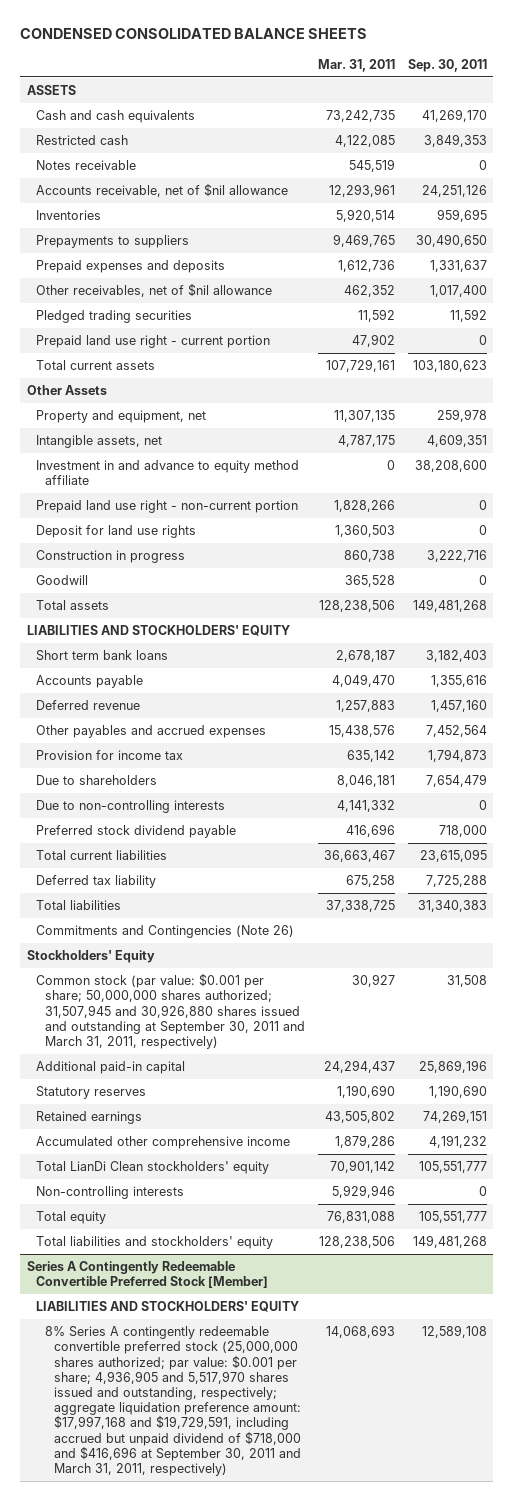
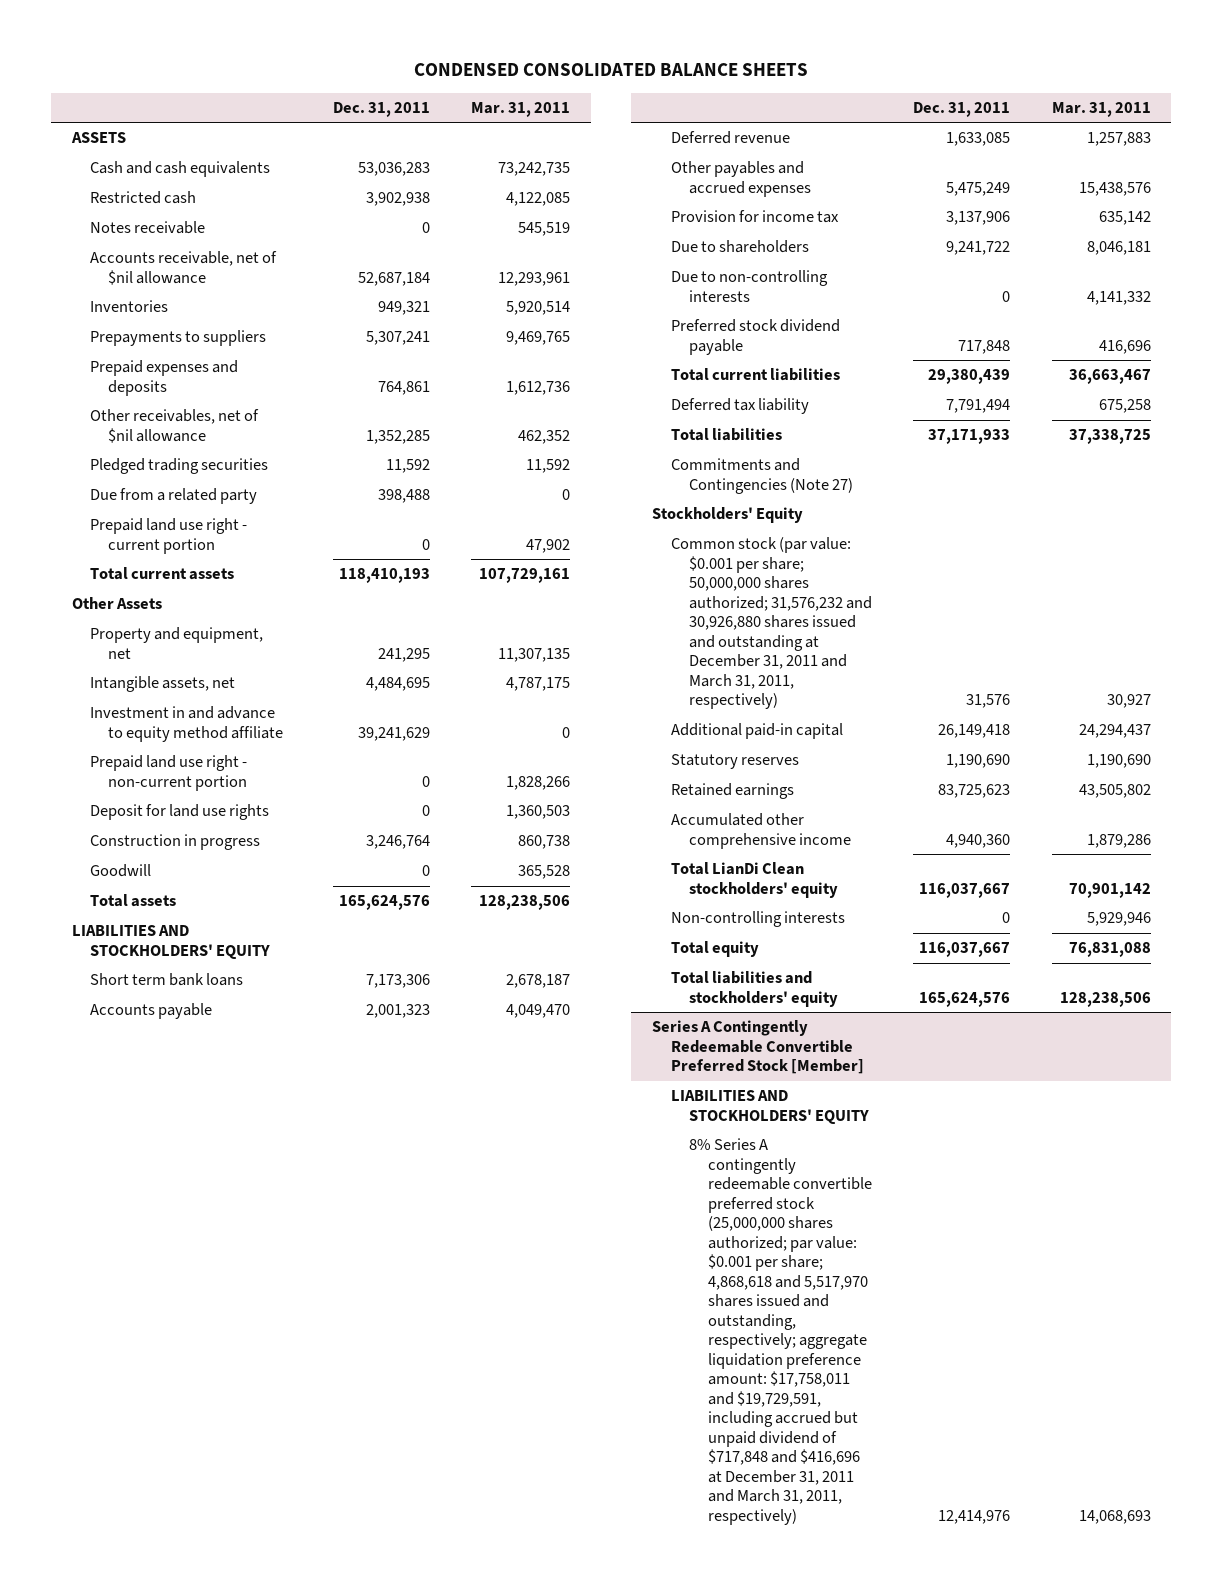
[407,58,487,72] Sep. 30, 2011 -> none
none -> [332,101,430,117] Dec. 31, 2011
none -> [90,488,258,505] Due from a related party
[35,925,294,939] Commitments and Contingencies (Note 26) -> [670,458,854,494] Commitments and Contingencies (Note 27)
[35,973,305,1049] Common stock (par value: $0.001 per share; 50,000,000 shares authorized; 31,507,945 and 30,926,880 shares issued and outstanding at September 30, 2011 and March 31, 2011, respectively) -> [670,537,873,710] Common stock (par value: $0.001 per share; 50,000,000 shares authorized; 31,576,232 and 30,926,880 shares issued and outstanding at December 31, 2011 and March 31, 2011, respectively)
[44,1326,301,1477] 8% Series A contingently redeemable convertible preferred stock (25,000,000 shares authorized; par value: $0.001 per share; 4,936,905 and 5,517,970 shares issued and outstanding, respectively; aggregate liquidation preference amount: $17,997,168 and $19,729,591, including accrued but unpaid dividend of $718,000 and $416,696 at September 30, 2011 and March 31, 2011, respectively) -> [689,1138,872,1525] 8% Series A contingently redeemable convertible preferred stock (25,000,000 shares authorized; par value: $0.001 per share; 4,868,618 and 5,517,970 shares issued and outstanding, respectively; aggregate liquidation preference amount: $17,758,011 and $19,729,591, including accrued but unpaid dividend of $717,848 and $416,696 at December 31, 2011 and March 31, 2011, respectively)

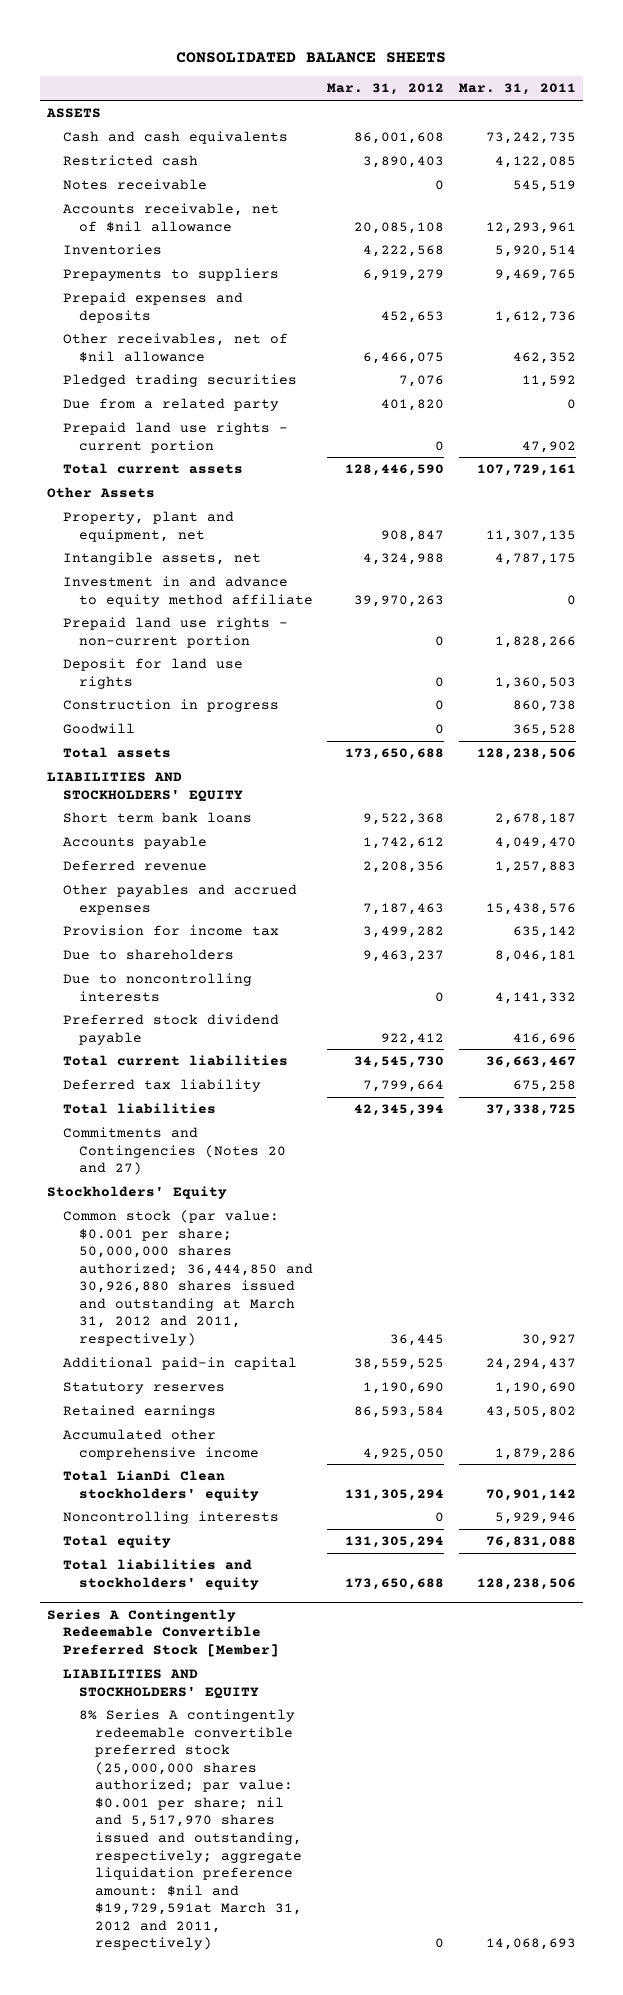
[414,63,809,77] CONDENSED CONSOLIDATED BALANCE SHEETS -> [176,52,447,64] CONSOLIDATED BALANCE SHEETS
[332,101,430,117] Dec. 31, 2011 -> none
none -> [327,83,445,96] Mar. 31, 2012
[90,518,248,554] Prepaid land use right - current portion -> [63,422,289,453] Prepaid land use rights - current portion
[90,627,264,659] Property and equipment, net -> [63,511,235,542] Property, plant and equipment, net
[90,755,248,791] Prepaid land use right - non-current portion -> [63,617,289,648] Prepaid land use rights - non-current portion
[670,270,828,302] Due to non-controlling interests -> [63,973,253,1002] Due to noncontrolling interests
[670,458,854,494] Commitments and Contingencies (Note 27) -> [63,1127,287,1176] Commitments and Contingencies (Notes 20 and 27)
[670,537,873,710] Common stock (par value: $0.001 per share; 50,000,000 shares authorized; 31,576,232 and 30,926,880 shares issued and outstanding at December 31, 2011 and March 31, 2011, respectively) -> [63,1210,314,1346] Common stock (par value: $0.001 per share; 50,000,000 shares authorized; 36,444,850 and 30,926,880 shares issued and outstanding at March 31, 2012 and 2011, respectively)
[670,911,845,928] Non-controlling interests -> [63,1511,280,1525] Noncontrolling interests
[689,1138,872,1525] 8% Series A contingently redeemable convertible preferred stock (25,000,000 shares authorized; par value: $0.001 per share; 4,868,618 and 5,517,970 shares issued and outstanding, respectively; aggregate liquidation preference amount: $17,758,011 and $19,729,591, including accrued but unpaid dividend of $717,848 and $416,696 at December 31, 2011 and March 31, 2011, respectively) -> [79,1709,303,1951] 8% Series A contingently redeemable convertible preferred stock (25,000,000 shares authorized; par value: $0.001 per share; nil and 5,517,970 shares issued and outstanding, respectively; aggregate liquidation preference amount: $nil and $19,729,591at March 31, 2012 and 2011, respectively)

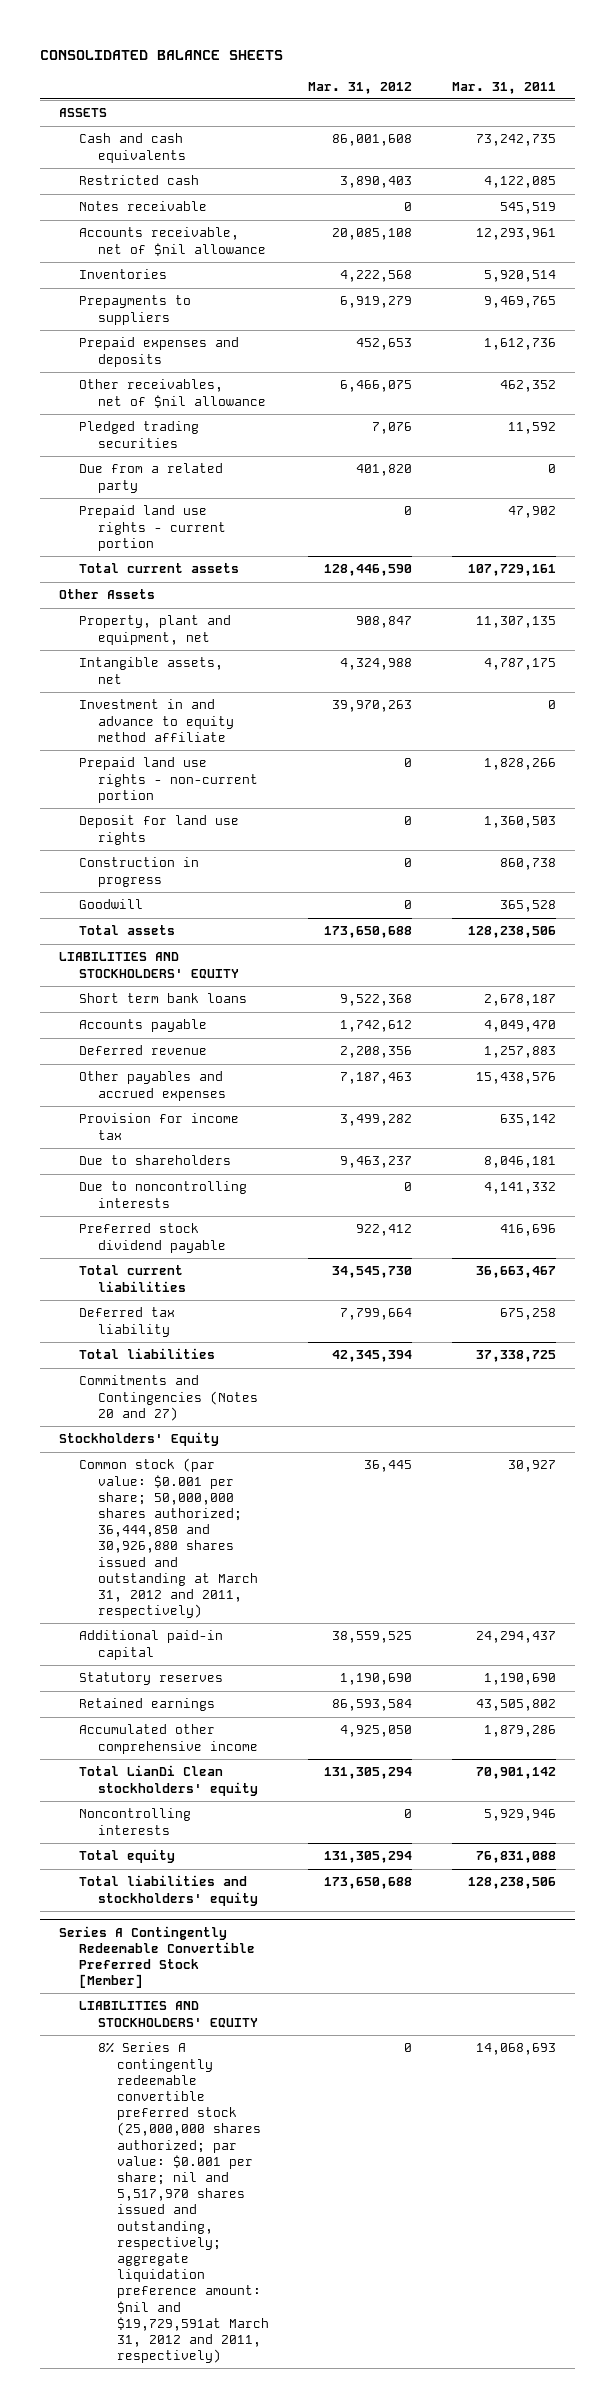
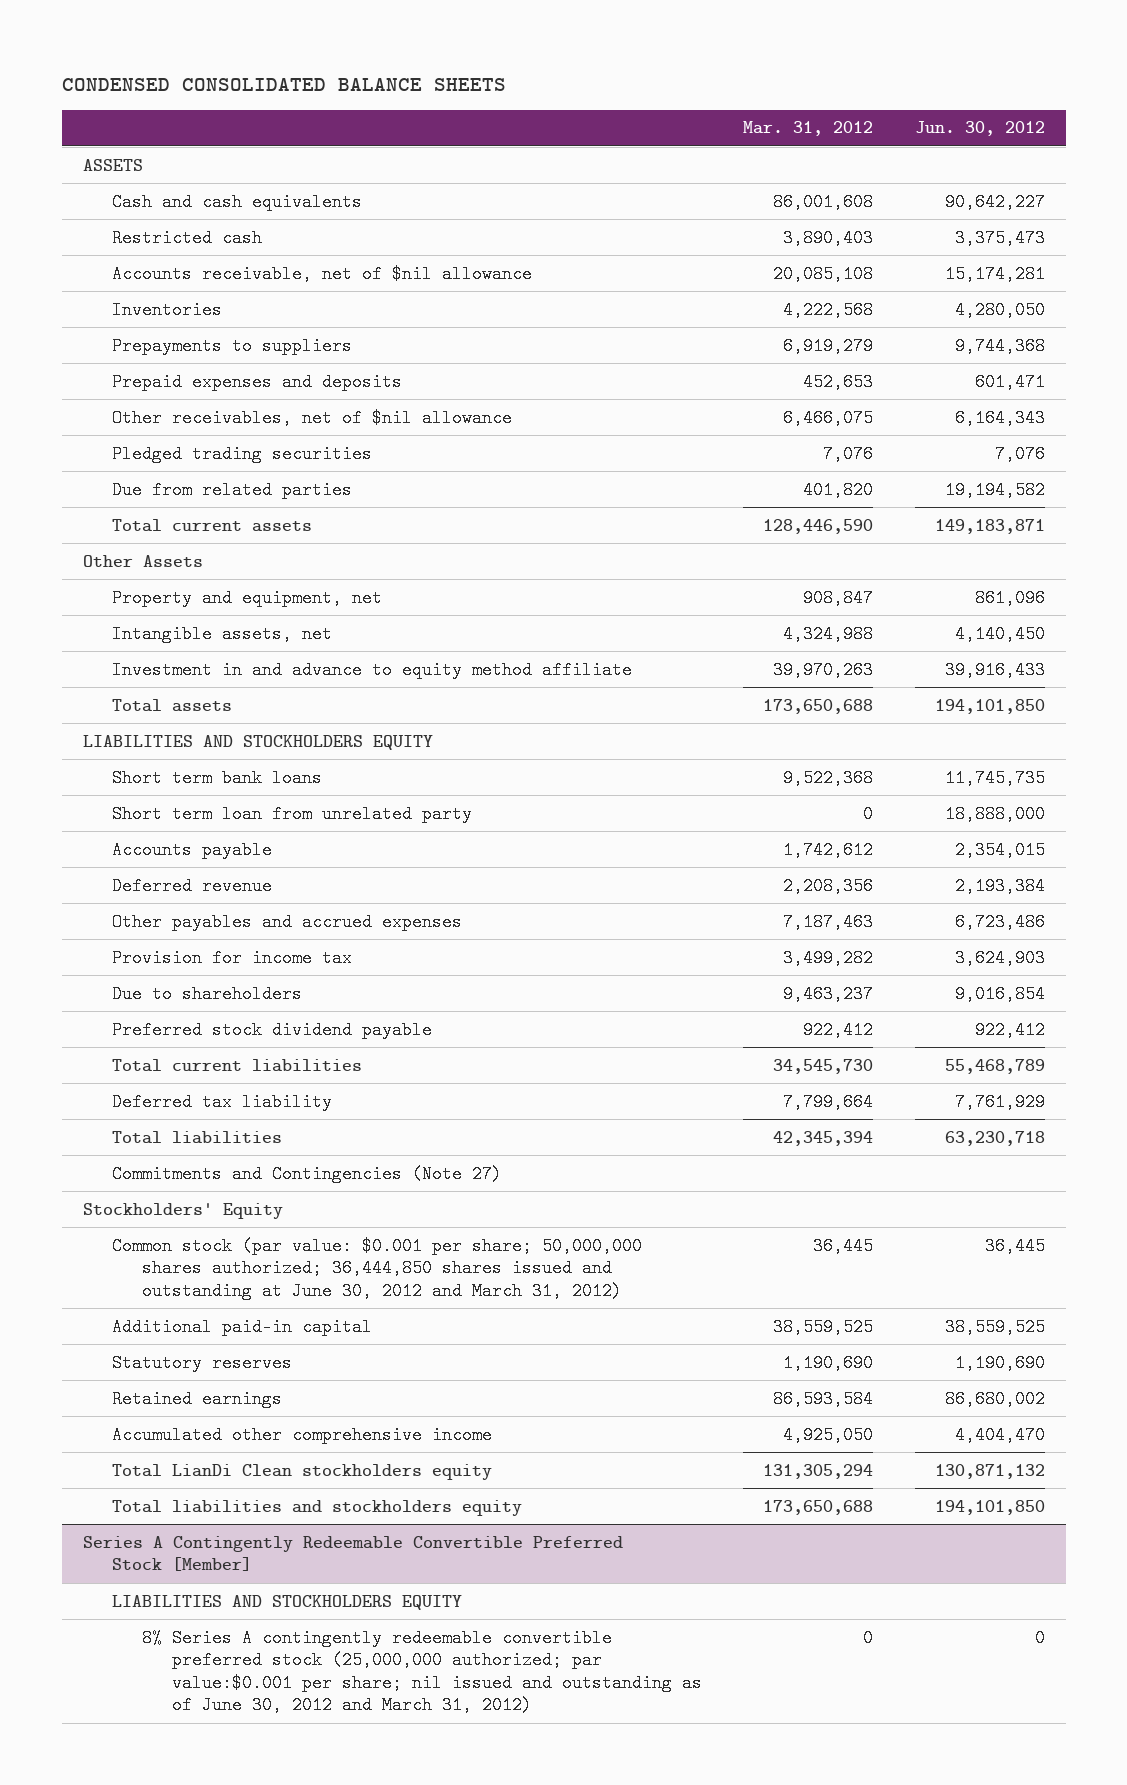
[39,50,283,61] CONSOLIDATED BALANCE SHEETS -> [61,77,506,91] CONDENSED CONSOLIDATED BALANCE SHEETS
[451,81,556,94] Mar. 31, 2011 -> none
none -> [914,121,1045,137] Jun. 30, 2012
[78,201,207,212] Notes receivable -> none
[78,505,226,551] Prepaid land use rights - current portion -> none
[78,463,223,493] Due from a related party -> [112,480,353,499] Due from related parties
[78,615,231,645] Property, plant and equipment, net -> [112,588,383,607] Property and equipment, net
[78,757,258,803] Prepaid land use rights - non-current portion -> none
[78,815,239,845] Deposit for land use rights -> none
[78,857,199,887] Construction in progress -> none
[78,899,143,910] Goodwill -> none
[59,952,239,979] LIABILITIES AND STOCKHOLDERS' EQUITY -> [82,734,433,750] LIABILITIES AND STOCKHOLDERS EQUITY
none -> [112,804,473,823] Short term loan from unrelated party
[78,1181,247,1208] Due to noncontrolling interests -> none
[78,1375,258,1421] Commitments and Contingencies (Notes 20 and 27) -> [112,1164,503,1183] Commitments and Contingencies (Note 27)
[78,1458,258,1619] Common stock (par value: $0.001 per share; 50,000,000 shares authorized; 36,444,850 and 30,926,880 shares issued and outstanding at March 31, 2012 and 2011, respectively) -> [112,1236,643,1300] Common stock (par value: $0.001 per share; 50,000,000 shares authorized; 36,444,850 shares issued and outstanding at June 30, 2012 and March 31, 2012)
[78,1808,191,1835] Noncontrolling interests -> none
[78,1849,175,1864] Total equity -> none
[78,1765,258,1796] Total LianDi Clean stockholders' equity -> [112,1463,493,1480] Total LianDi Clean stockholders equity
[78,1875,258,1906] Total liabilities and stockholders' equity -> [112,1499,523,1516] Total liabilities and stockholders equity
[78,2001,258,2028] LIABILITIES AND STOCKHOLDERS' EQUITY -> [112,1594,463,1610] LIABILITIES AND STOCKHOLDERS EQUITY
[97,2042,270,2364] 8% Series A contingently redeemable convertible preferred stock (25,000,000 shares authorized; par value: $0.001 per share; nil and 5,517,970 shares issued and outstanding, respectively; aggregate liquidation preference amount: $nil and $19,729,591at March 31, 2012 and 2011, respectively) -> [141,1628,702,1715] 8% Series A contingently redeemable convertible preferred stock (25,000,000 authorized; par value:$0.001 per share; nil issued and outstanding as of June 30, 2012 and March 31, 2012)

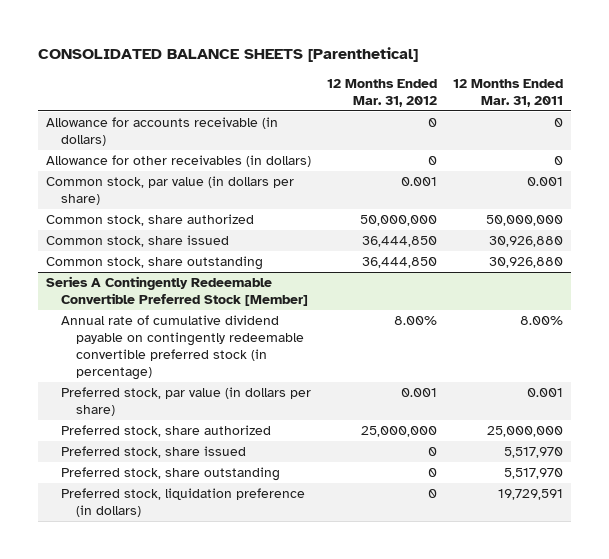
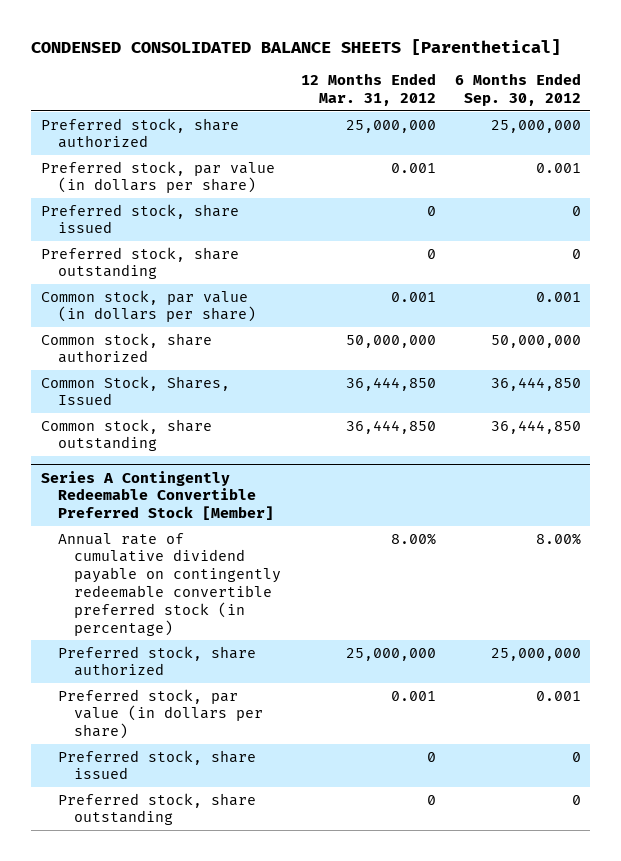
[38,47,419,63] CONSOLIDATED BALANCE SHEETS [Parenthetical] -> [31,39,562,56] CONDENSED CONSOLIDATED BALANCE SHEETS [Parenthetical]
[452,78,563,107] 12 Months Ended Mar. 31, 2011 -> none
none -> [454,73,581,106] 6 Months Ended Sep. 30, 2012
[45,117,278,147] Allowance for accounts receivable (in dollars) -> none
[45,155,311,168] Allowance for other receivables (in dollars) -> none
none -> [40,117,239,149] Preferred stock, share authorized
none -> [40,160,275,194] Preferred stock, par value (in dollars per share)
none -> [40,203,239,234] Preferred stock, share issued
none -> [40,246,239,280] Preferred stock, share outstanding
[45,235,229,248] Common stock, share issued -> [40,375,230,406] Common Stock, Shares, Issued
[61,387,312,417] Preferred stock, par value (in dollars per share) -> [57,688,264,740] Preferred stock, par value (in dollars per share)
[61,488,306,518] Preferred stock, liquidation preference (in dollars) -> none

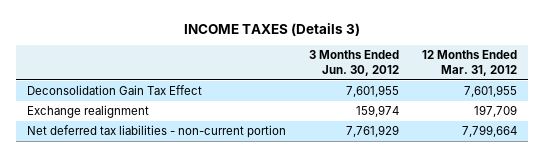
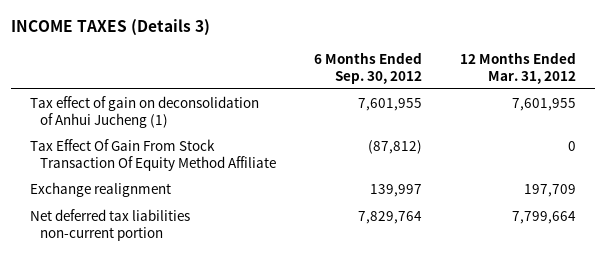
[308,50,399,77] 3 Months Ended Jun. 30, 2012 -> none
none -> [313,51,422,84] 6 Months Ended Sep. 30, 2012
[26,85,202,96] Deconsolidation Gain Tax Effect -> [30,96,260,128] Tax effect of gain on deconsolidation of Anhui Jucheng (1)
none -> [30,139,276,171] Tax Effect Of Gain From Stock Transaction Of Equity Method Affiliate
[26,125,286,139] Net deferred tax liabilities - non-current portion -> [30,209,191,241] Net deferred tax liabilities non-current portion

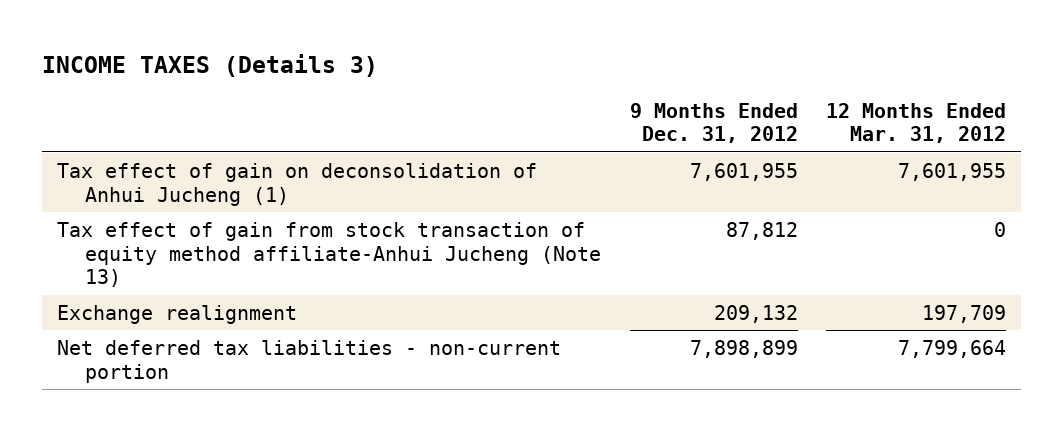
[313,51,422,84] 6 Months Ended Sep. 30, 2012 -> none
none -> [629,102,798,144] 9 Months Ended Dec. 31, 2012
[30,139,276,171] Tax Effect Of Gain From Stock Transaction Of Equity Method Affiliate -> [56,221,602,288] Tax effect of gain from stock transaction of equity method affiliate-Anhui Jucheng (Note 13)
[30,209,191,241] Net deferred tax liabilities non-current portion -> [56,339,561,383] Net deferred tax liabilities - non-current portion

